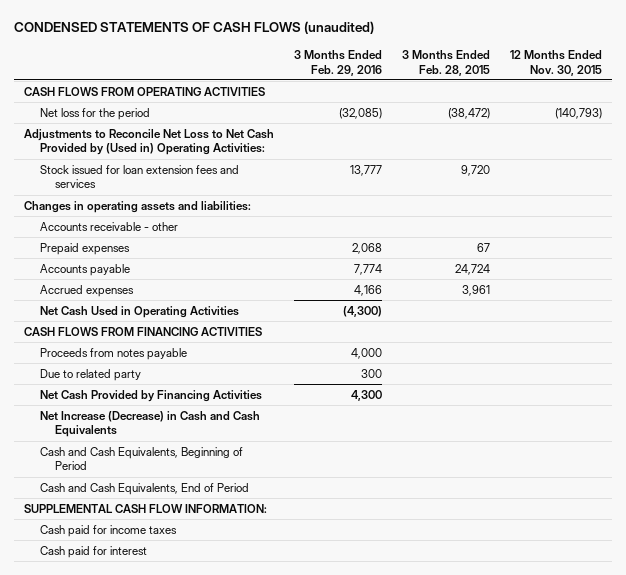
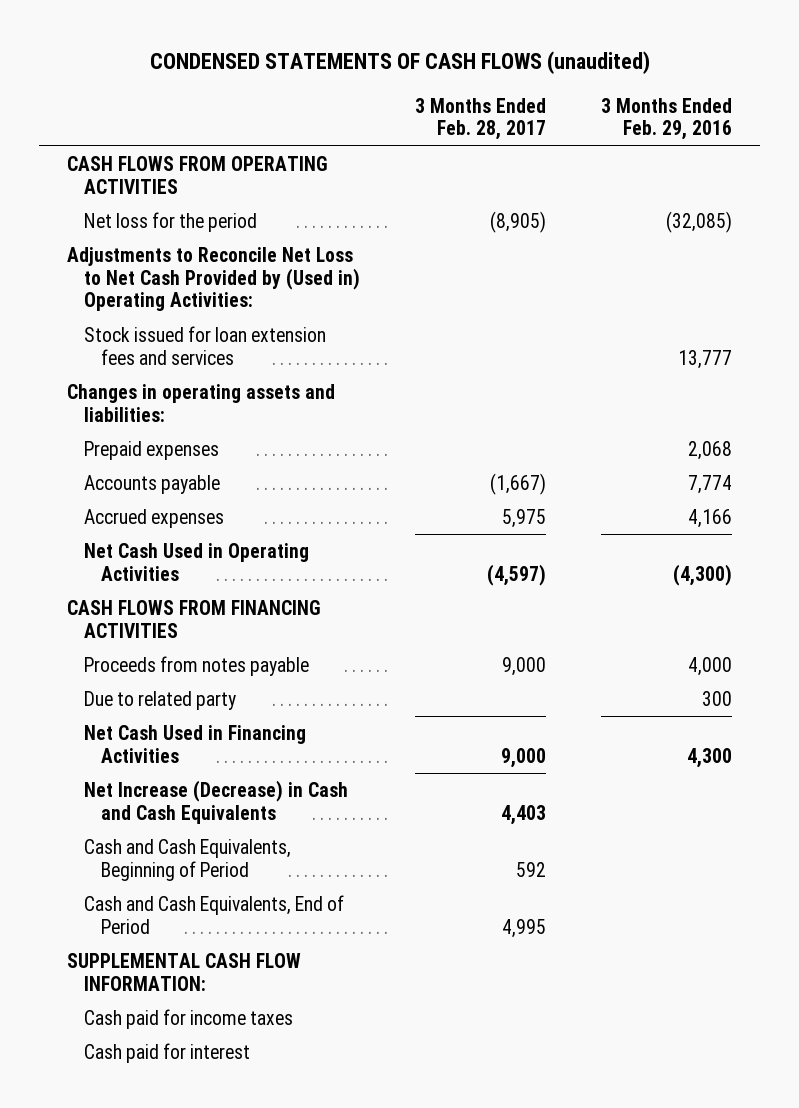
[401,49,490,76] 3 Months Ended Feb. 28, 2015 -> none
[509,49,602,76] 12 Months Ended Nov. 30, 2015 -> none
none -> [415,97,547,141] 3 Months Ended Feb. 28, 2017
[39,221,178,231] Accounts receivable - other -> none
[39,389,262,402] Net Cash Provided by Financing Activities -> [84,725,307,763] Net Cash Used in Financing Activities

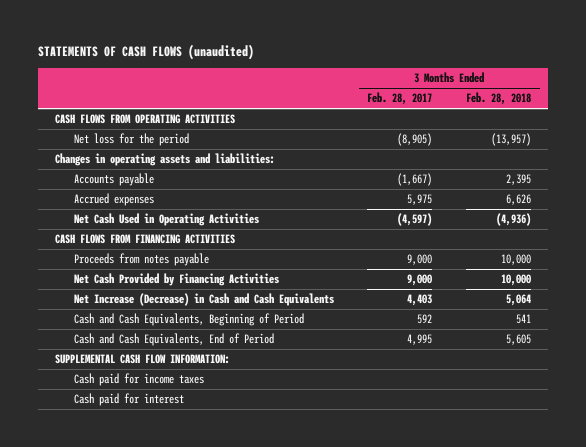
[149,51,650,75] CONDENSED STATEMENTS OF CASH FLOWS (unaudited) -> [37,44,254,61] STATEMENTS OF CASH FLOWS (unaudited)
[601,97,733,141] 3 Months Ended Feb. 29, 2016 -> none
none -> [466,92,532,106] Feb. 28, 2018
[66,247,361,312] Adjustments to Reconcile Net Loss to Net Cash Provided by (Used in) Operating Activities: -> none
[84,326,327,365] Stock issued for loan extension fees and services -> none
[84,441,220,461] Prepaid expenses -> none
[84,691,237,711] Due to related party -> none
[84,725,307,763] Net Cash Used in Financing Activities -> [73,273,279,287] Net Cash Provided by Financing Activities

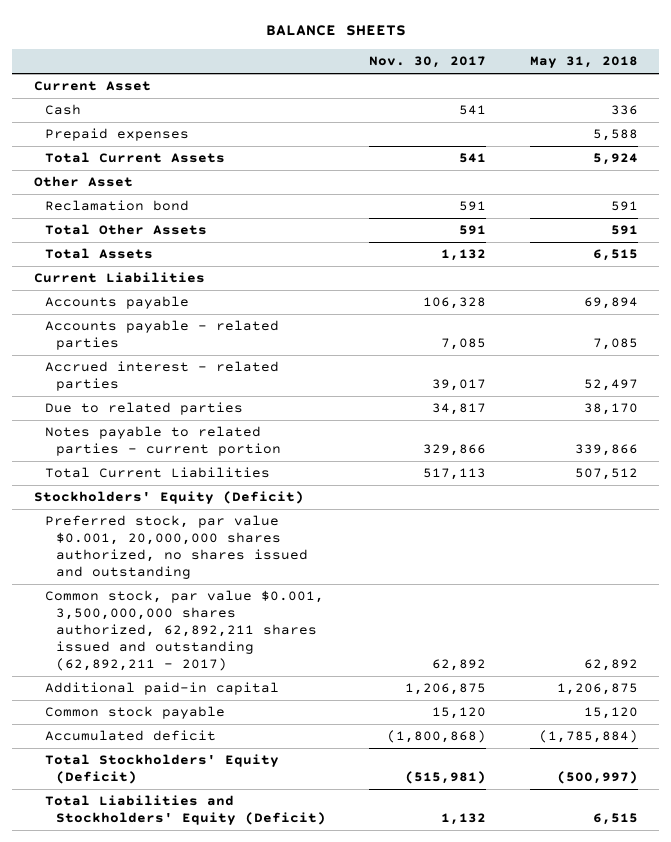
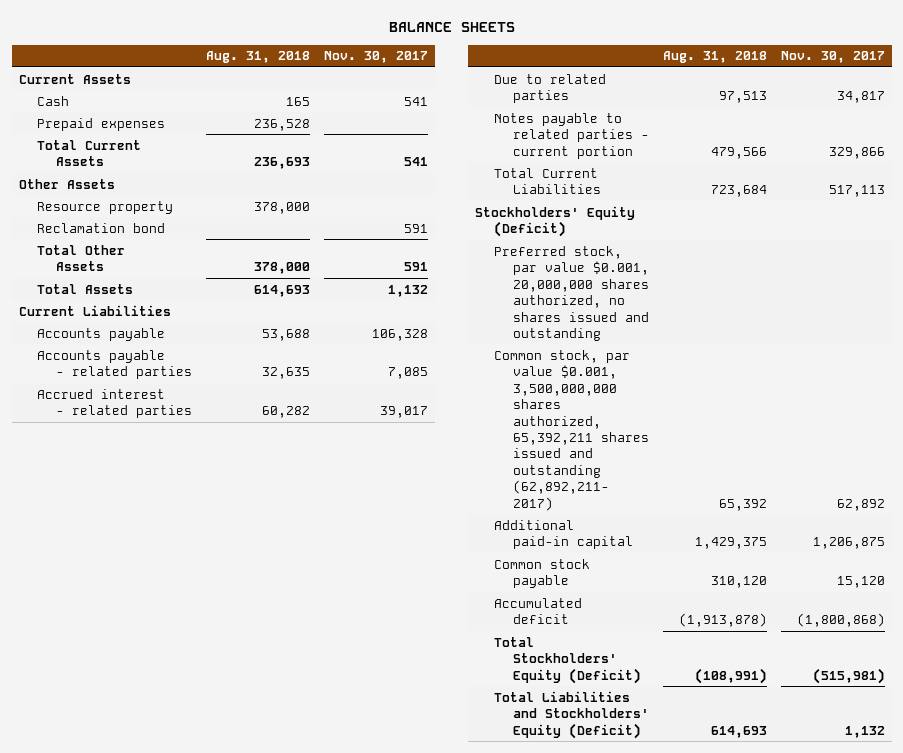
[529,56,638,69] May 31, 2018 -> none
none -> [206,51,311,64] Aug. 31, 2018
[33,81,151,92] Current Asset -> [18,73,131,84] Current Assets
[33,176,133,188] Other Asset -> [18,178,115,189] Other Assets
none -> [37,200,174,214] Resource property
[44,590,324,671] Common stock, par value $0.001, 3,500,000,000 shares authorized, 62,892,211 shares issued and outstanding (62,892,211 - 2017) -> [493,349,649,511] Common stock, par value $0.001, 3,500,000,000 shares authorized, 65,392,211 shares issued and outstanding (62,892,211- 2017)

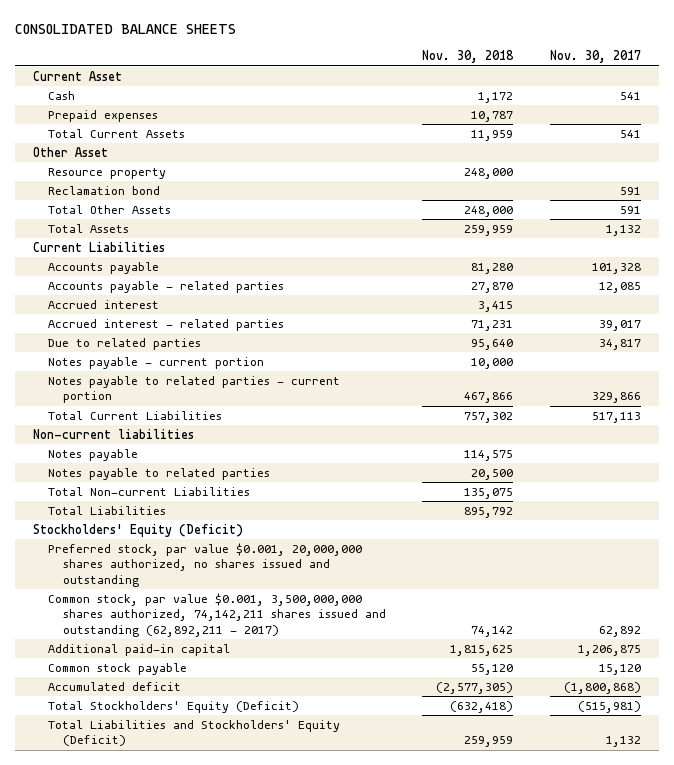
[388,21,515,32] BALANCE SHEETS -> [14,23,236,34] CONSOLIDATED BALANCE SHEETS
[206,51,311,64] Aug. 31, 2018 -> none
none -> [422,50,515,64] Nov. 30, 2018
[18,73,131,84] Current Assets -> [33,70,123,81] Current Asset
[18,178,115,189] Other Assets -> [33,146,109,157] Other Asset
[372,328,429,341] 106,328 -> [591,262,641,274] 101,328
[388,367,429,380] 7,085 -> [598,281,641,293] 12,085
none -> [47,299,159,309] Accrued interest
none -> [47,356,264,369] Notes payable - current portion
none -> [33,428,195,439] Non-current liabilities
none -> [47,448,138,461] Notes payable
none -> [47,467,270,480] Notes payable to related parties
none -> [47,486,250,496] Total Non-current Liabilities
none -> [47,505,166,515] Total Liabilities
[493,349,649,511] Common stock, par value $0.001, 3,500,000,000 shares authorized, 65,392,211 shares issued and outstanding (62,892,211- 2017) -> [47,592,386,637] Common stock, par value $0.001, 3,500,000,000 shares authorized, 74,142,211 shares issued and outstanding (62,892,211 - 2017)

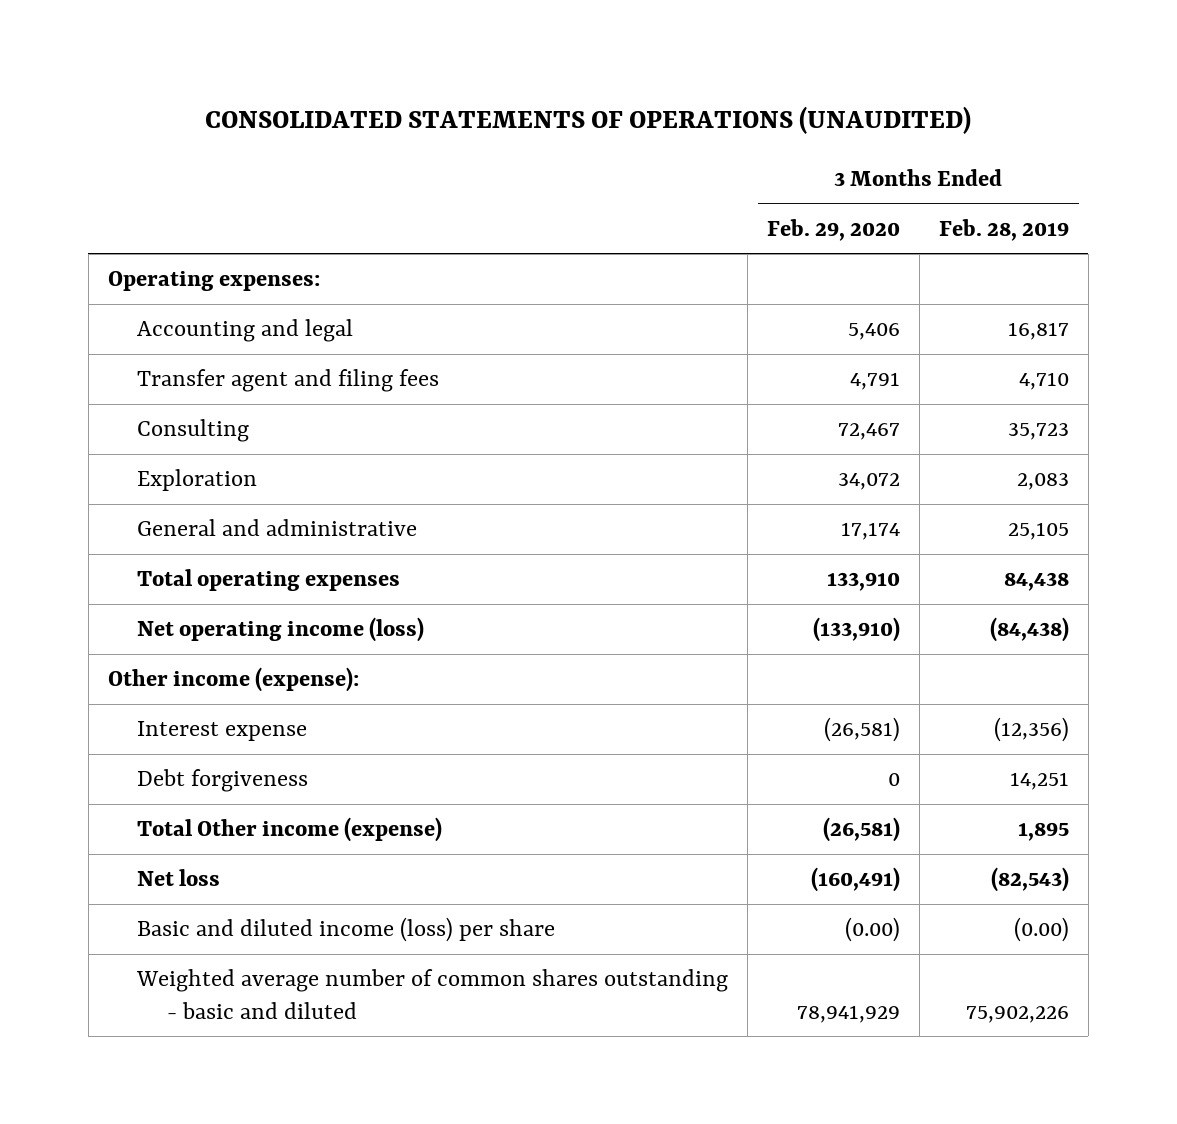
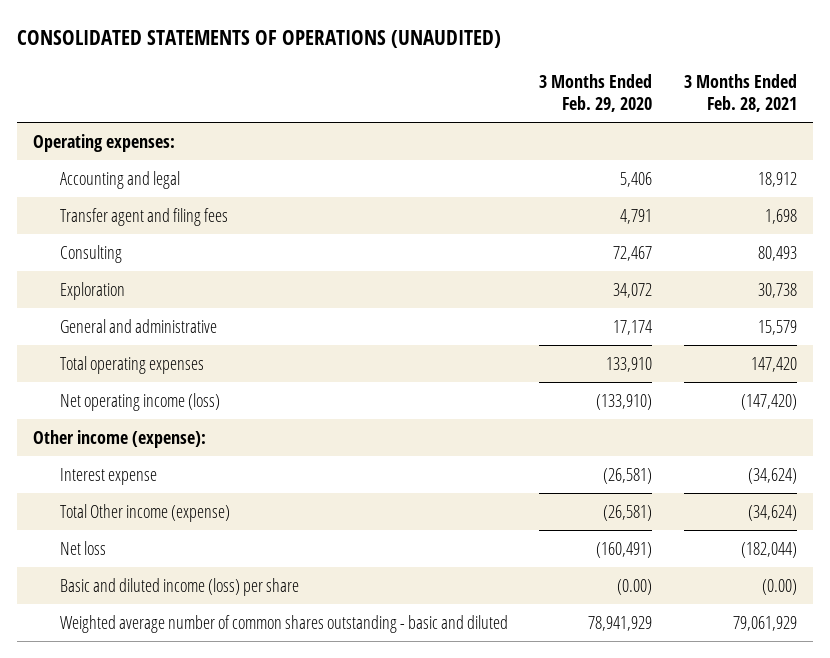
[938,218,1069,241] Feb. 28, 2019 -> none
none -> [684,73,798,113] 3 Months Ended Feb. 28, 2021
[137,769,309,793] Debt forgiveness -> none

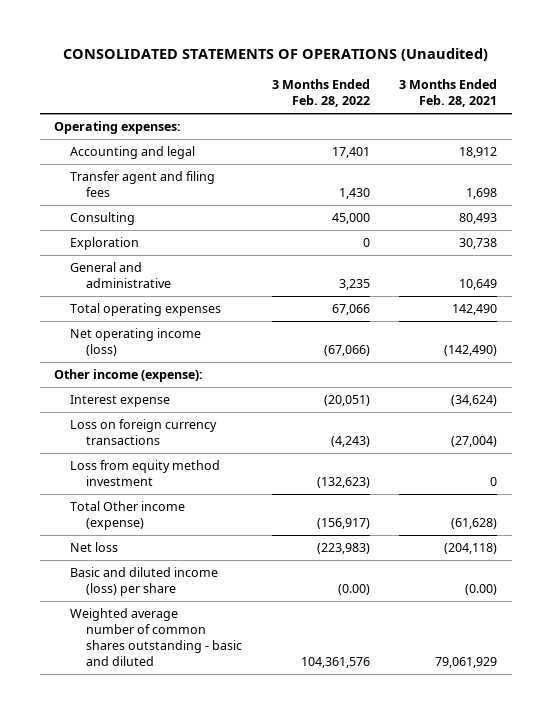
[17,30,502,49] CONSOLIDATED STATEMENTS OF OPERATIONS (UNAUDITED) -> [62,48,488,62] CONSOLIDATED STATEMENTS OF OPERATIONS (Unaudited)
[539,73,653,113] 3 Months Ended Feb. 29, 2020 -> none
none -> [271,78,370,108] 3 Months Ended Feb. 28, 2022
[758,319,798,335] 15,579 -> [458,279,497,291] 10,649
[751,356,798,372] 147,420 -> [451,304,497,316] 142,490
[741,393,798,410] (147,420) -> [443,345,497,357] (142,490)
none -> [70,419,218,446] Loss on foreign currency transactions
none -> [70,460,221,487] Loss from equity method investment
[748,504,798,521] (34,624) -> [450,518,497,530] (61,628)
[741,541,798,558] (182,044) -> [443,543,497,555] (204,118)

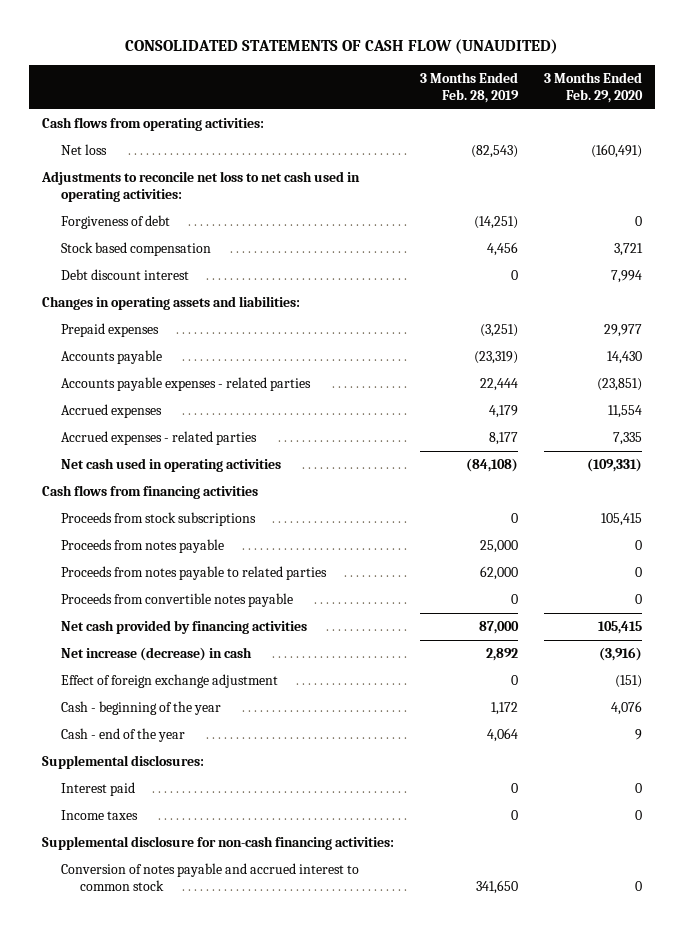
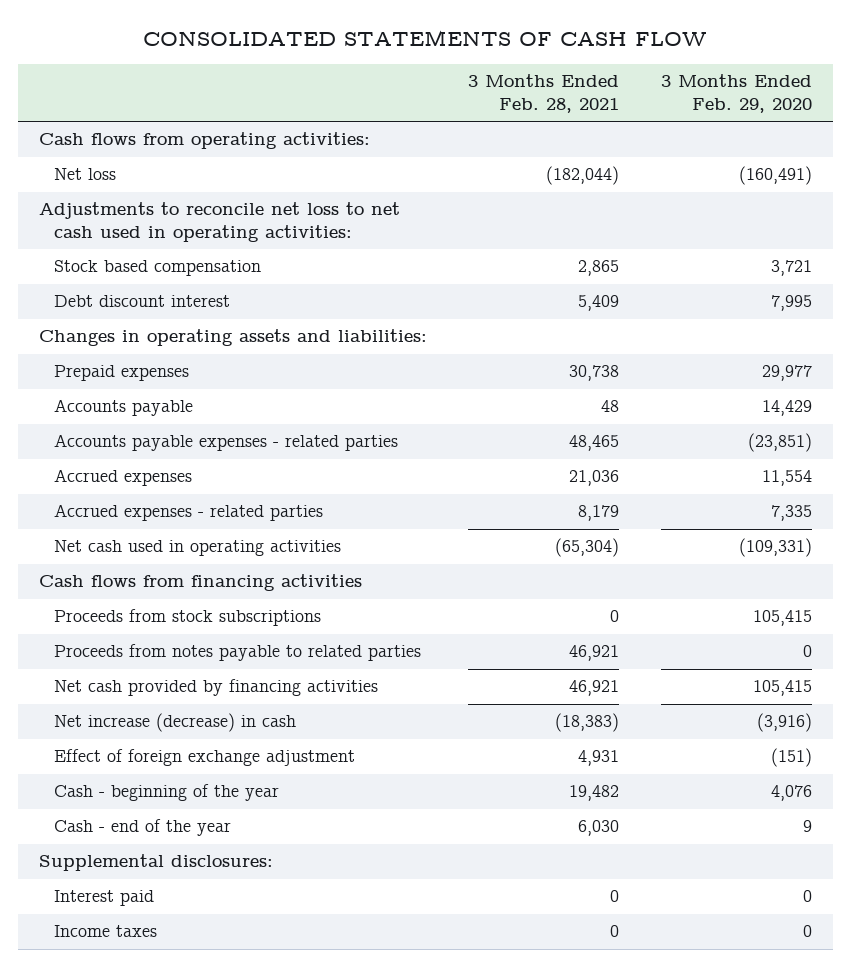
[125,39,559,55] CONSOLIDATED STATEMENTS OF CASH FLOW (UNAUDITED) -> [143,29,708,46] CONSOLIDATED STATEMENTS OF CASH FLOW
[420,72,520,104] 3 Months Ended Feb. 28, 2019 -> none
none -> [468,74,620,113] 3 Months Ended Feb. 28, 2021
[61,215,171,230] Forgiveness of debt -> none
[611,270,643,284] 7,994 -> [770,295,812,312] 7,995
[607,351,643,365] 14,430 -> [761,400,812,417] 14,429
[61,539,225,554] Proceeds from notes payable -> none
[61,593,294,608] Proceeds from convertible notes payable -> none
[42,836,395,851] Supplemental disclosure for non-cash financing activities: -> none
[61,863,360,892] Conversion of notes payable and accrued interest to common stock -> none

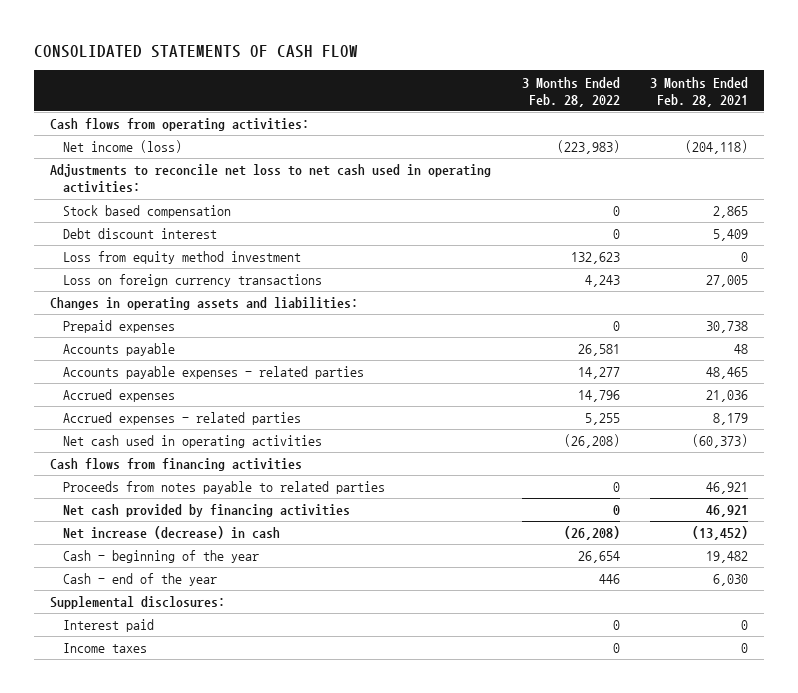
[660,74,812,113] 3 Months Ended Feb. 29, 2020 -> none
none -> [521,76,620,107] 3 Months Ended Feb. 28, 2022
[54,168,117,181] Net loss -> [62,140,182,154] Net income (loss)
[546,166,620,186] (182,044) -> [685,140,749,155] (204,118)
none -> [62,251,301,265] Loss from equity method investment
none -> [62,274,322,288] Loss on foreign currency transactions
[555,538,620,558] (65,304) -> [692,434,749,449] (60,373)
[54,609,322,627] Proceeds from stock subscriptions -> none
[54,749,356,767] Effect of foreign exchange adjustment -> none
[555,713,620,733] (18,383) -> [692,526,749,541] (13,452)

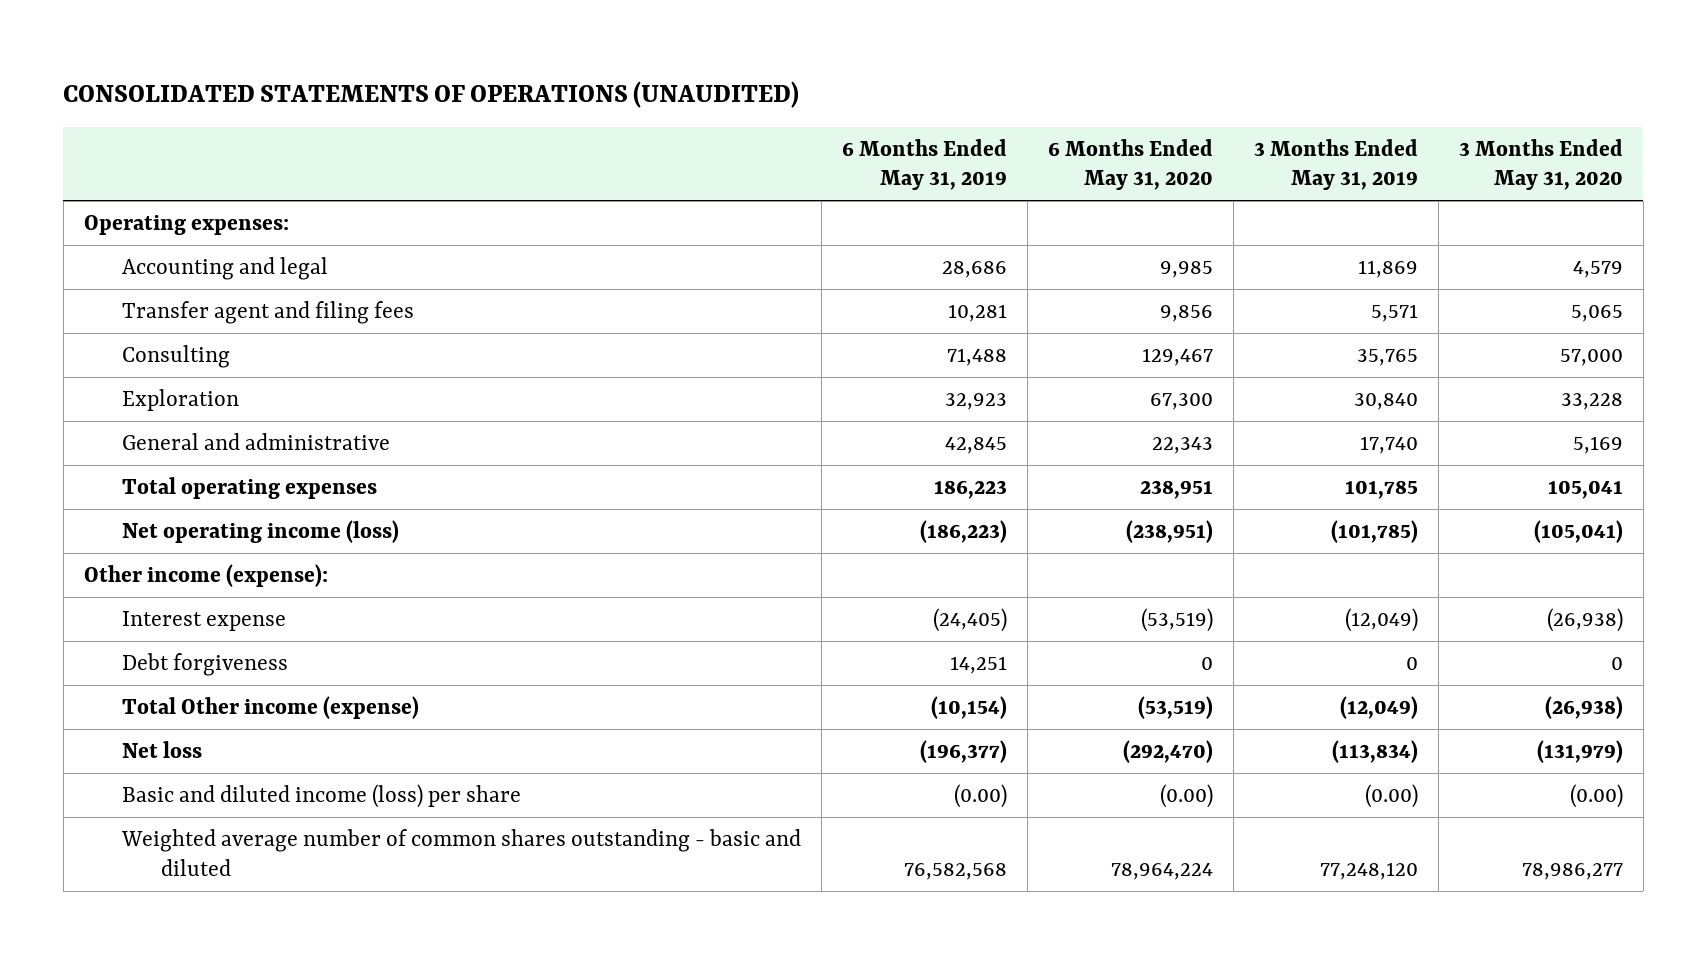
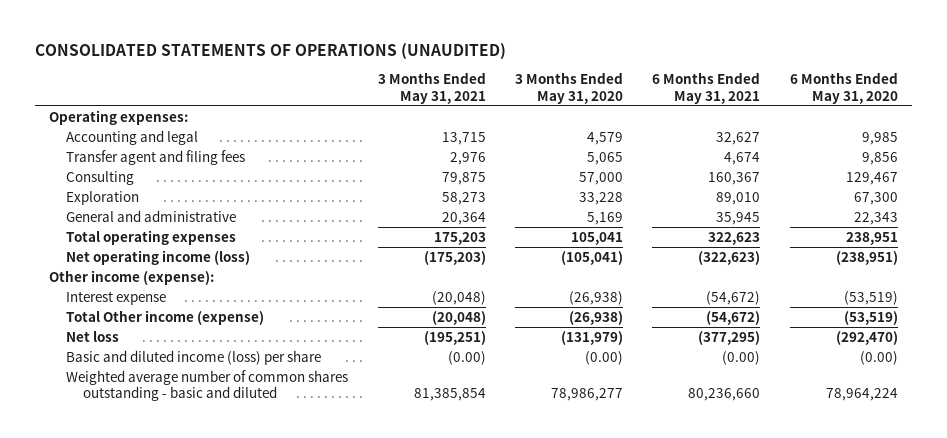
[842,138,1008,191] 6 Months Ended May 31, 2019 -> none
[1253,138,1418,191] 3 Months Ended May 31, 2019 -> none
none -> [377,72,486,104] 3 Months Ended May 31, 2021
none -> [652,72,761,104] 6 Months Ended May 31, 2021
[122,653,289,677] Debt forgiveness -> none

